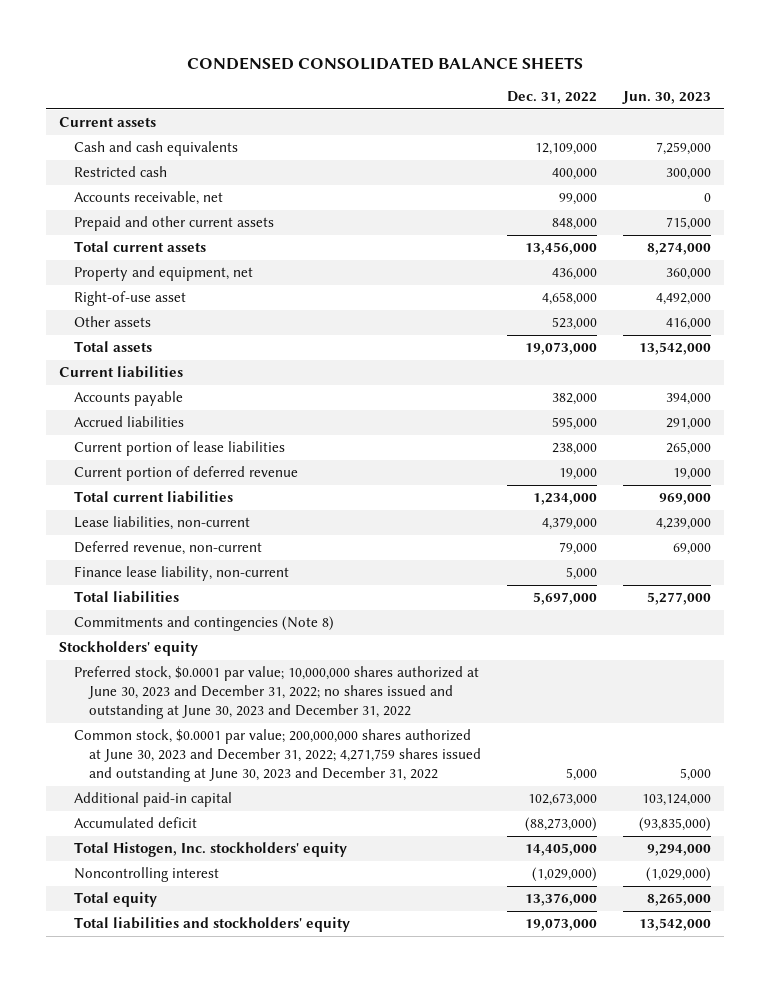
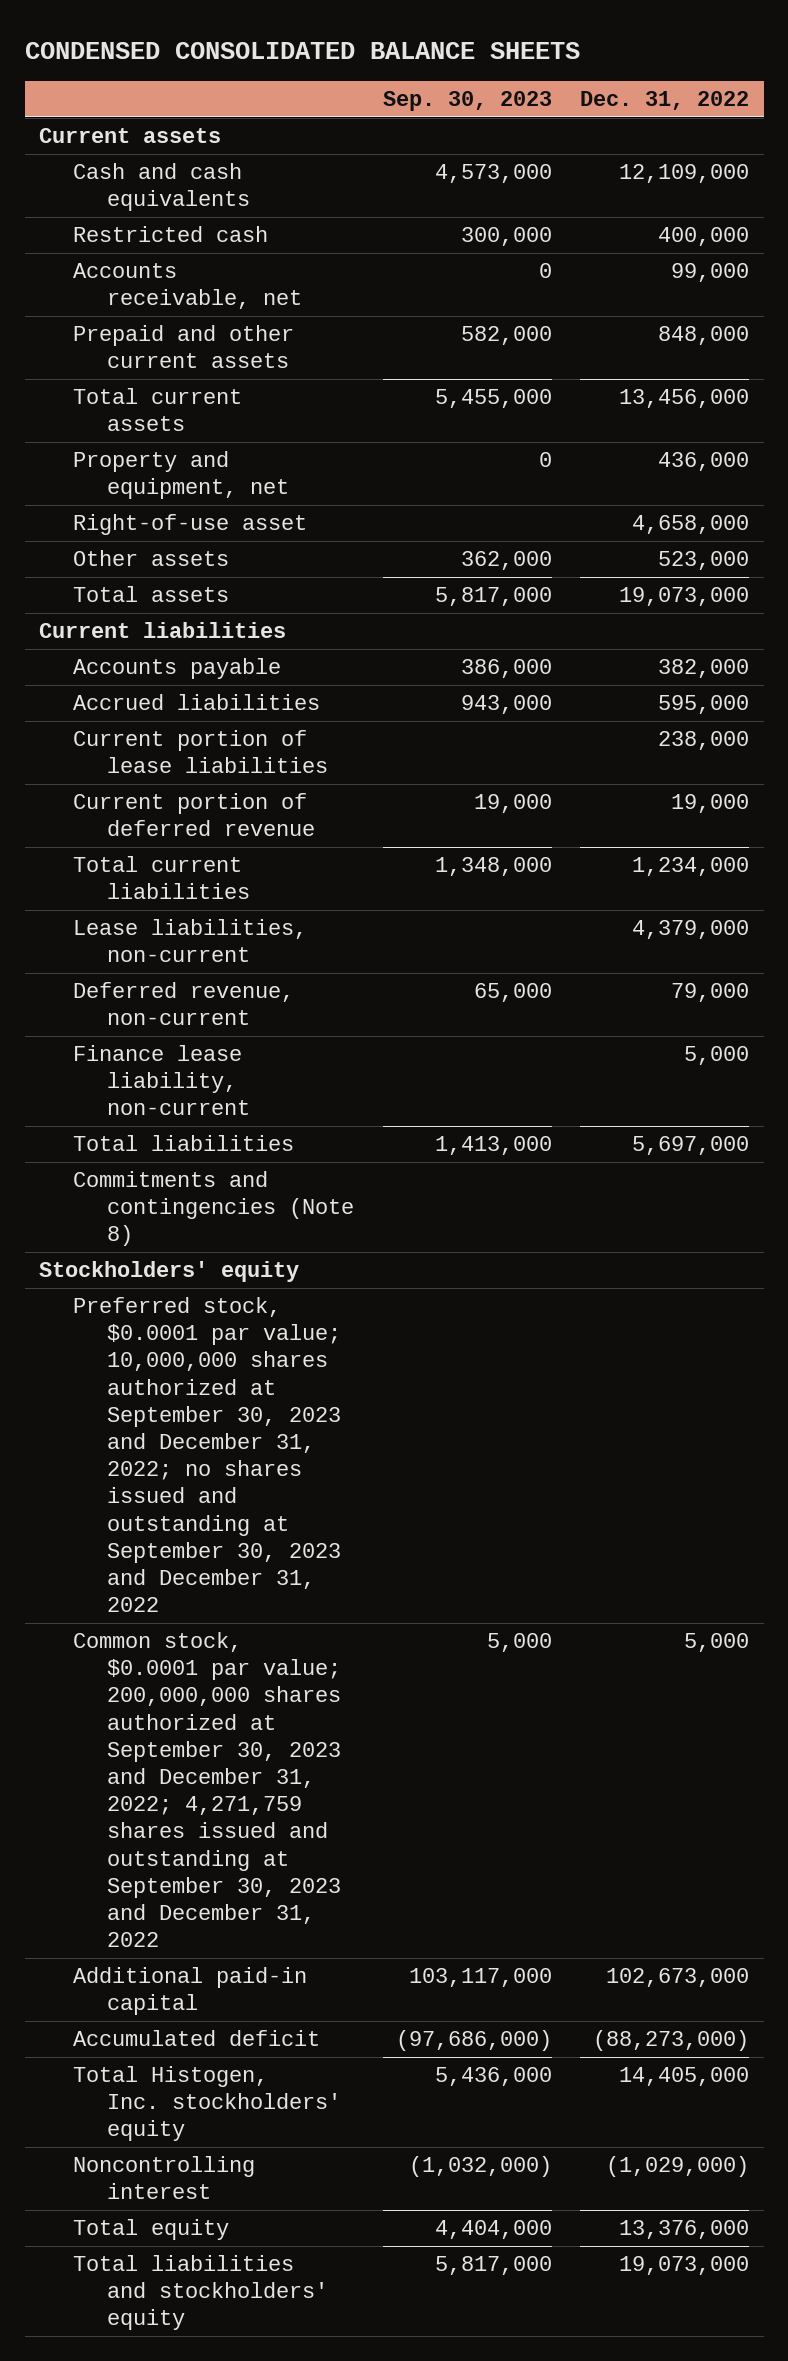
[622,91,712,105] Jun. 30, 2023 -> none
none -> [382,91,552,112] Sep. 30, 2023
[73,666,479,720] Preferred stock, $0.0001 par value; 10,000,000 shares authorized at June 30, 2023 and December 31, 2022; no shares issued and outstanding at June 30, 2023 and December 31, 2022 -> [73,1297,342,1613] Preferred stock, $0.0001 par value; 10,000,000 shares authorized at September 30, 2023 and December 31, 2022; no shares issued and outstanding at September 30, 2023 and December 31, 2022
[73,729,481,783] Common stock, $0.0001 par value; 200,000,000 shares authorized at June 30, 2023 and December 31, 2022; 4,271,759 shares issued and outstanding at June 30, 2023 and December 31, 2022 -> [73,1632,342,1948] Common stock, $0.0001 par value; 200,000,000 shares authorized at September 30, 2023 and December 31, 2022; 4,271,759 shares issued and outstanding at September 30, 2023 and December 31, 2022

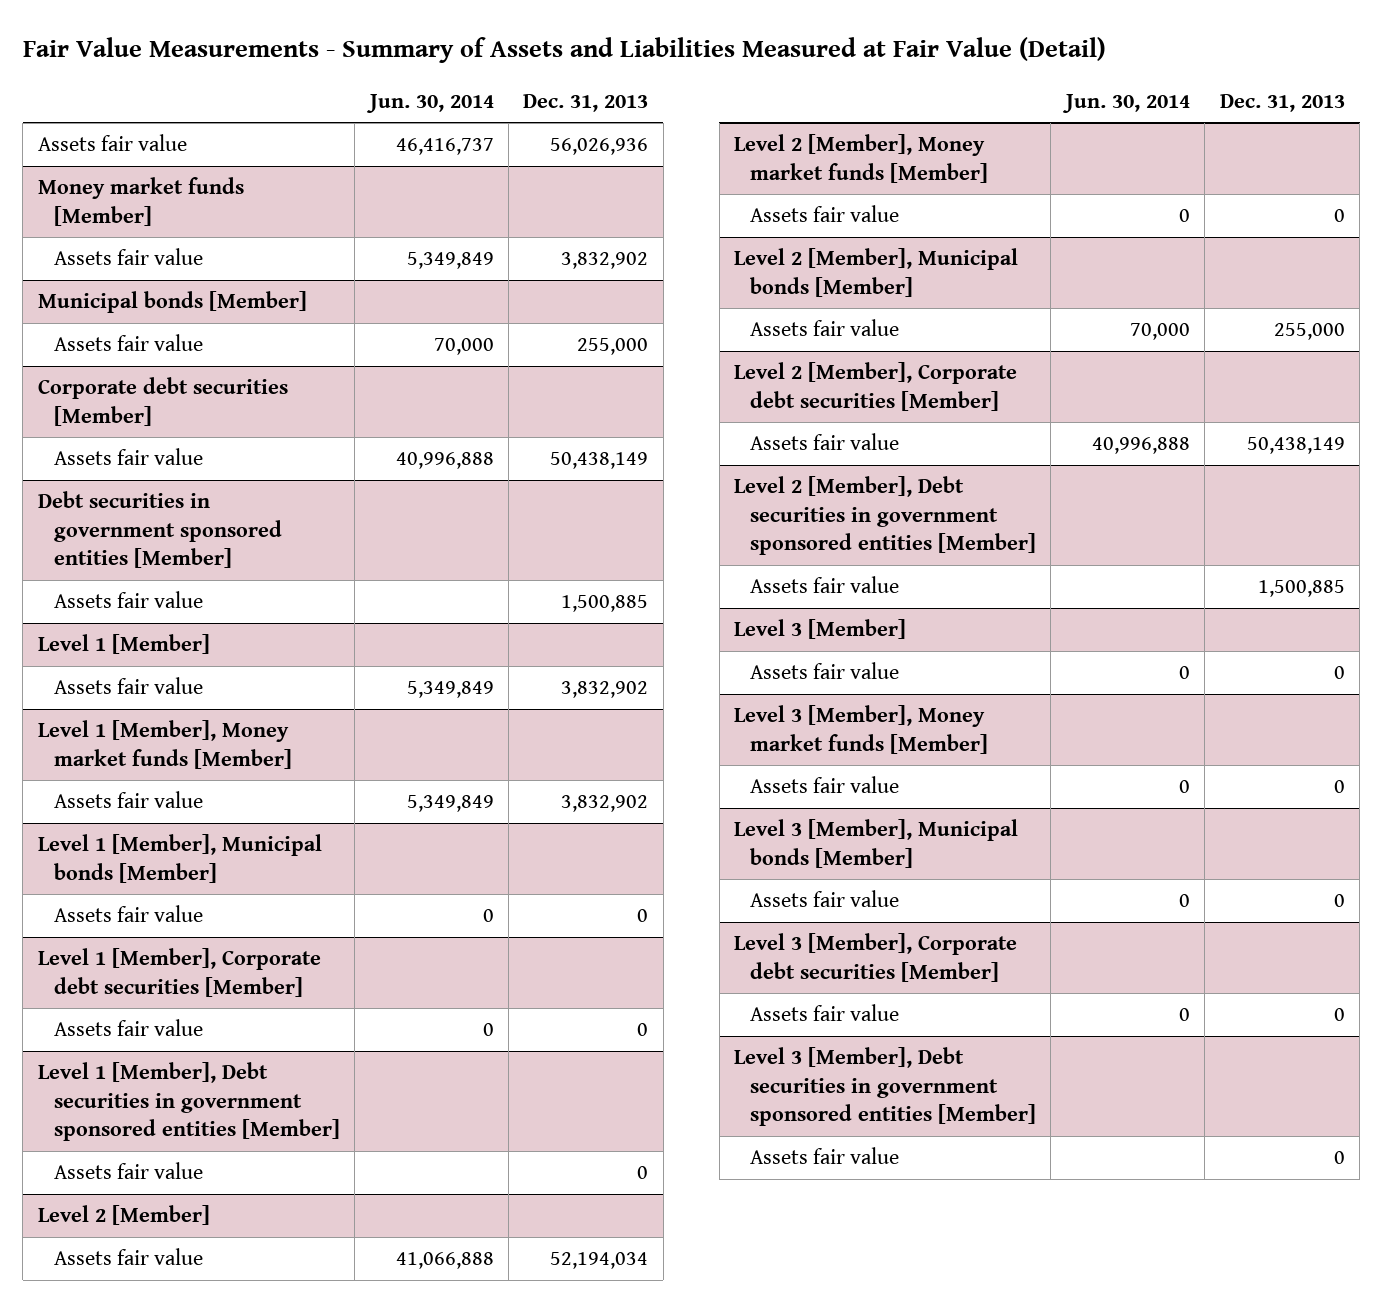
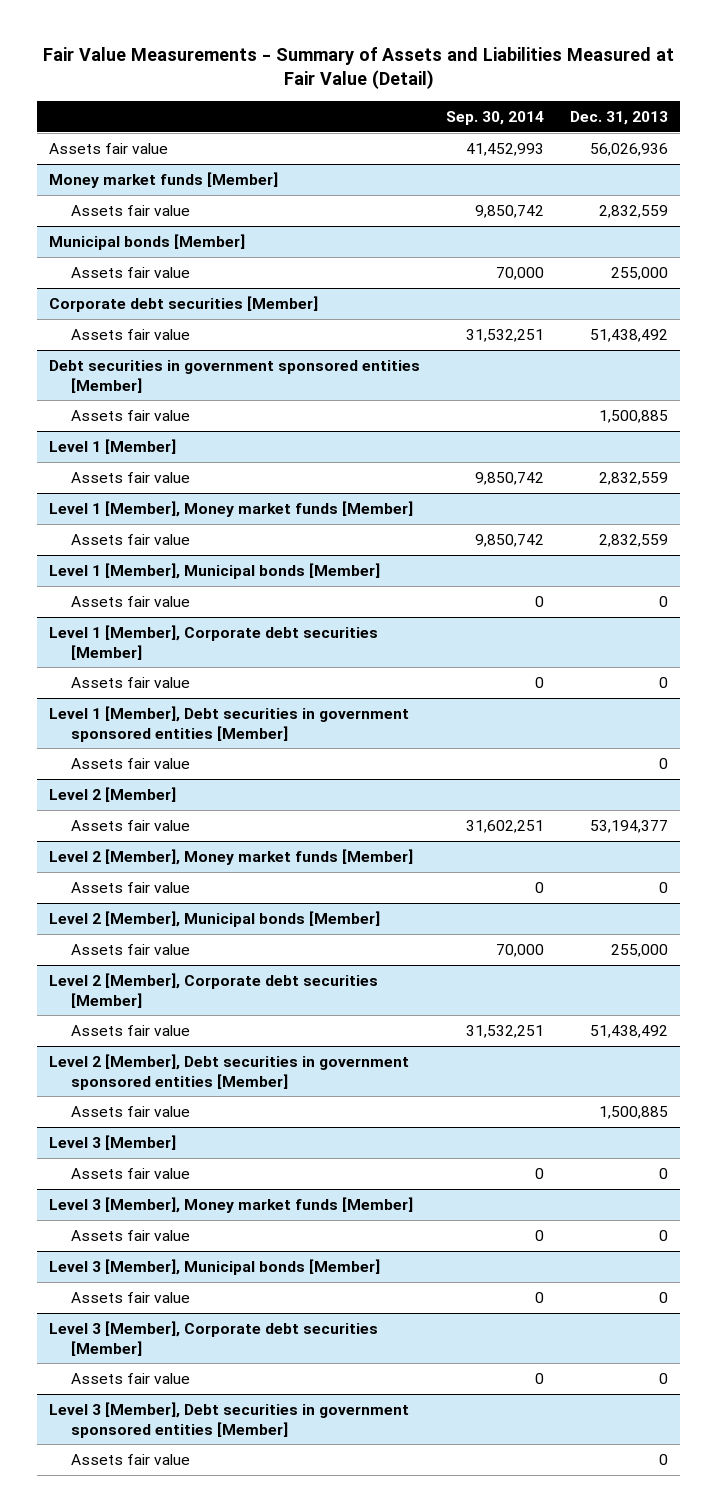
[365,93,494,113] Jun. 30, 2014 -> none
none -> [446,110,545,125] Sep. 30, 2014
[561,252,649,270] 3,832,902 -> [598,204,668,218] 2,832,559
[550,452,649,470] 50,438,149 -> [589,328,668,342] 51,438,492
[561,681,649,699] 3,832,902 -> [598,471,668,485] 2,832,559
[561,795,649,813] 3,832,902 -> [598,533,668,547] 2,832,559
[550,1252,649,1270] 52,194,034 -> [589,819,668,833] 53,194,377
[1246,437,1345,455] 50,438,149 -> [589,1024,668,1038] 51,438,492

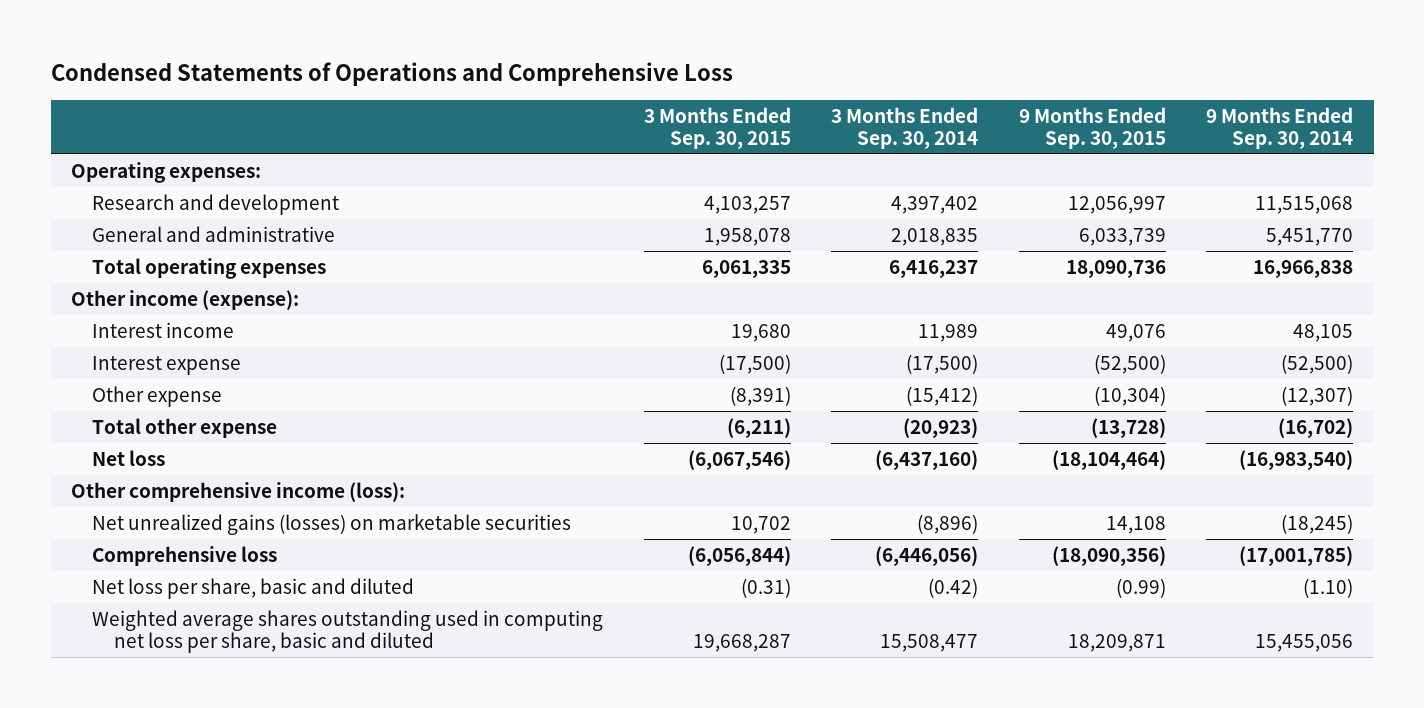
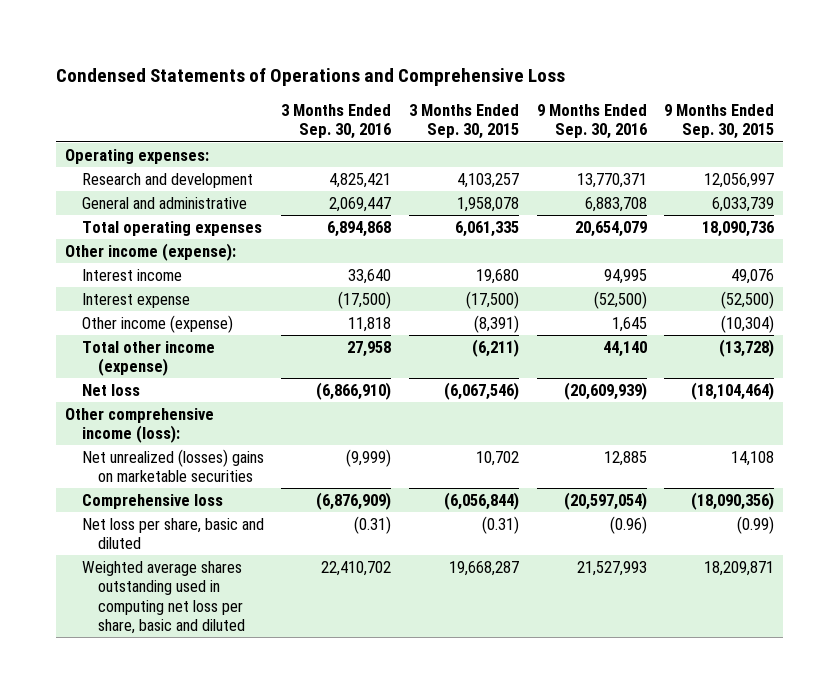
[831,106,979,149] 3 Months Ended Sep. 30, 2014 -> none
[1206,106,1354,149] 9 Months Ended Sep. 30, 2014 -> none
none -> [281,103,392,140] 3 Months Ended Sep. 30, 2016
none -> [536,103,647,140] 9 Months Ended Sep. 30, 2016
[92,385,223,407] Other expense -> [81,314,233,333] Other income (expense)
[92,417,278,438] Total other expense -> [81,340,215,377] Total other income (expense)
[92,513,572,535] Net unrealized gains (losses) on marketable securities -> [81,448,264,483] Net unrealized (losses) gains on marketable securities

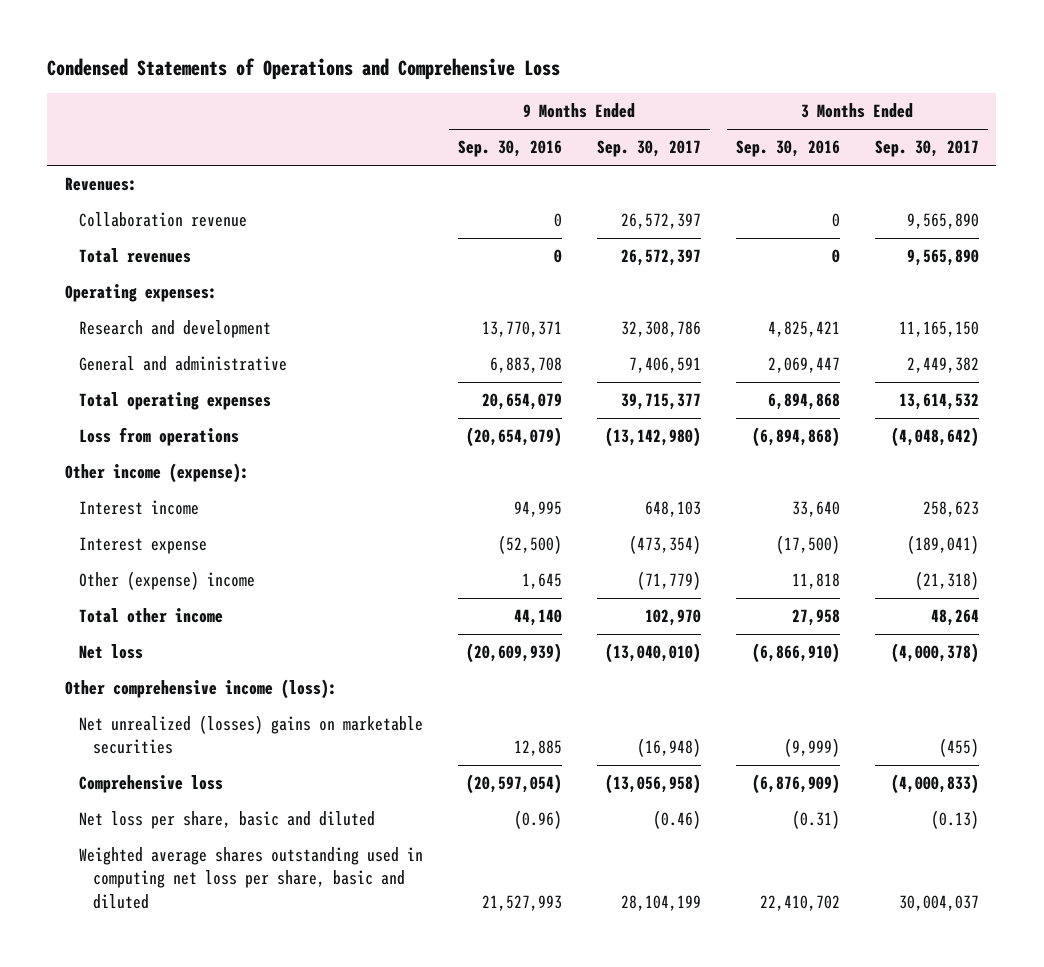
[409,103,520,140] 3 Months Ended Sep. 30, 2015 -> none
[664,103,775,140] 9 Months Ended Sep. 30, 2015 -> none
none -> [596,140,701,158] Sep. 30, 2017
none -> [874,140,979,158] Sep. 30, 2017
none -> [64,177,137,192] Revenues:
none -> [78,212,247,228] Collaboration revenue
none -> [78,248,191,264] Total revenues
none -> [78,427,239,447] Loss from operations
[81,314,233,333] Other income (expense) -> [78,571,255,591] Other (expense) income
[81,340,215,377] Total other income (expense) -> [78,608,223,624] Total other income

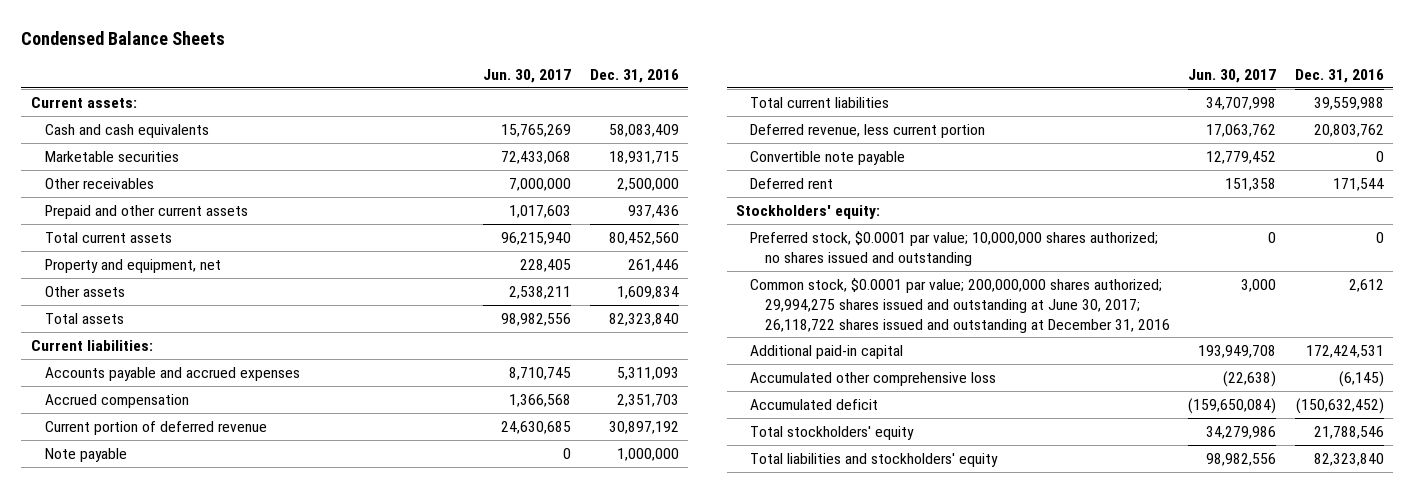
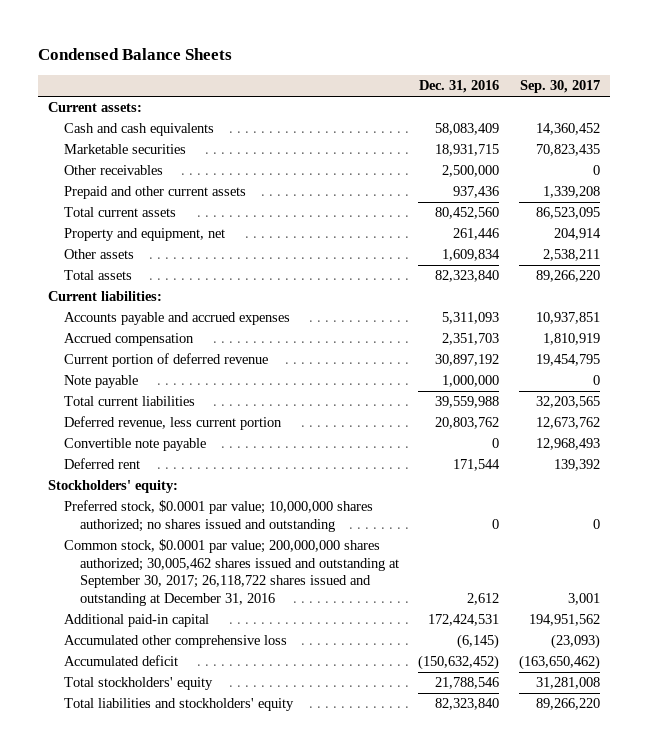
[482,68,571,83] Jun. 30, 2017 -> none
none -> [519,80,600,94] Sep. 30, 2017
[750,277,1170,333] Common stock, $0.0001 par value; 200,000,000 shares authorized; 29,994,275 shares issued and outstanding at June 30, 2017; 26,118,722 shares issued and outstanding at December 31, 2016 -> [63,539,399,606] Common stock, $0.0001 par value; 200,000,000 shares authorized; 30,005,462 shares issued and outstanding at September 30, 2017; 26,118,722 shares issued and outstanding at December 31, 2016

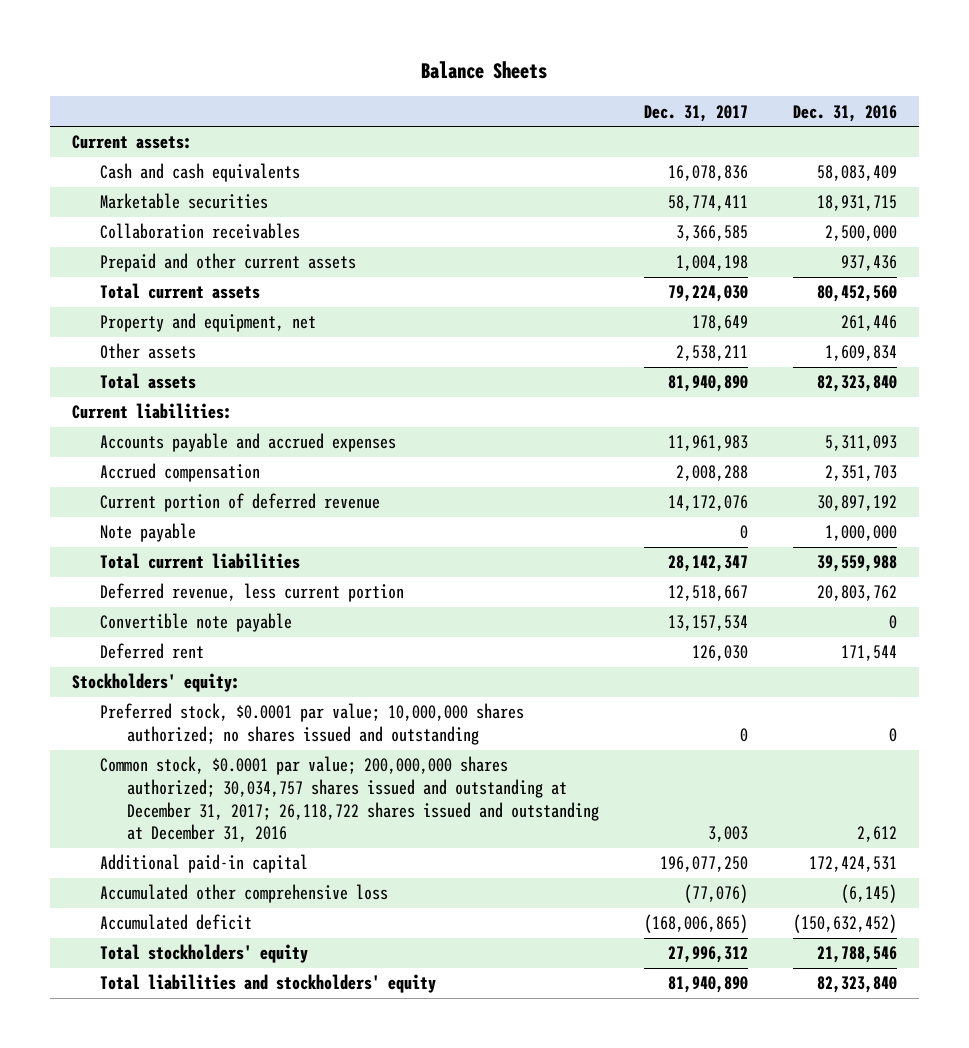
[37,48,232,61] Condensed Balance Sheets -> [421,61,548,80] Balance Sheets
[519,80,600,94] Sep. 30, 2017 -> none
none -> [644,104,749,122] Dec. 31, 2017
[63,165,163,176] Other receivables -> none
none -> [99,223,300,240] Collaboration receivables
[63,539,399,606] Common stock, $0.0001 par value; 200,000,000 shares authorized; 30,005,462 shares issued and outstanding at September 30, 2017; 26,118,722 shares issued and outstanding at December 31, 2016 -> [99,756,600,843] Common stock, $0.0001 par value; 200,000,000 shares authorized; 30,034,757 shares issued and outstanding at December 31, 2017; 26,118,722 shares issued and outstanding at December 31, 2016

